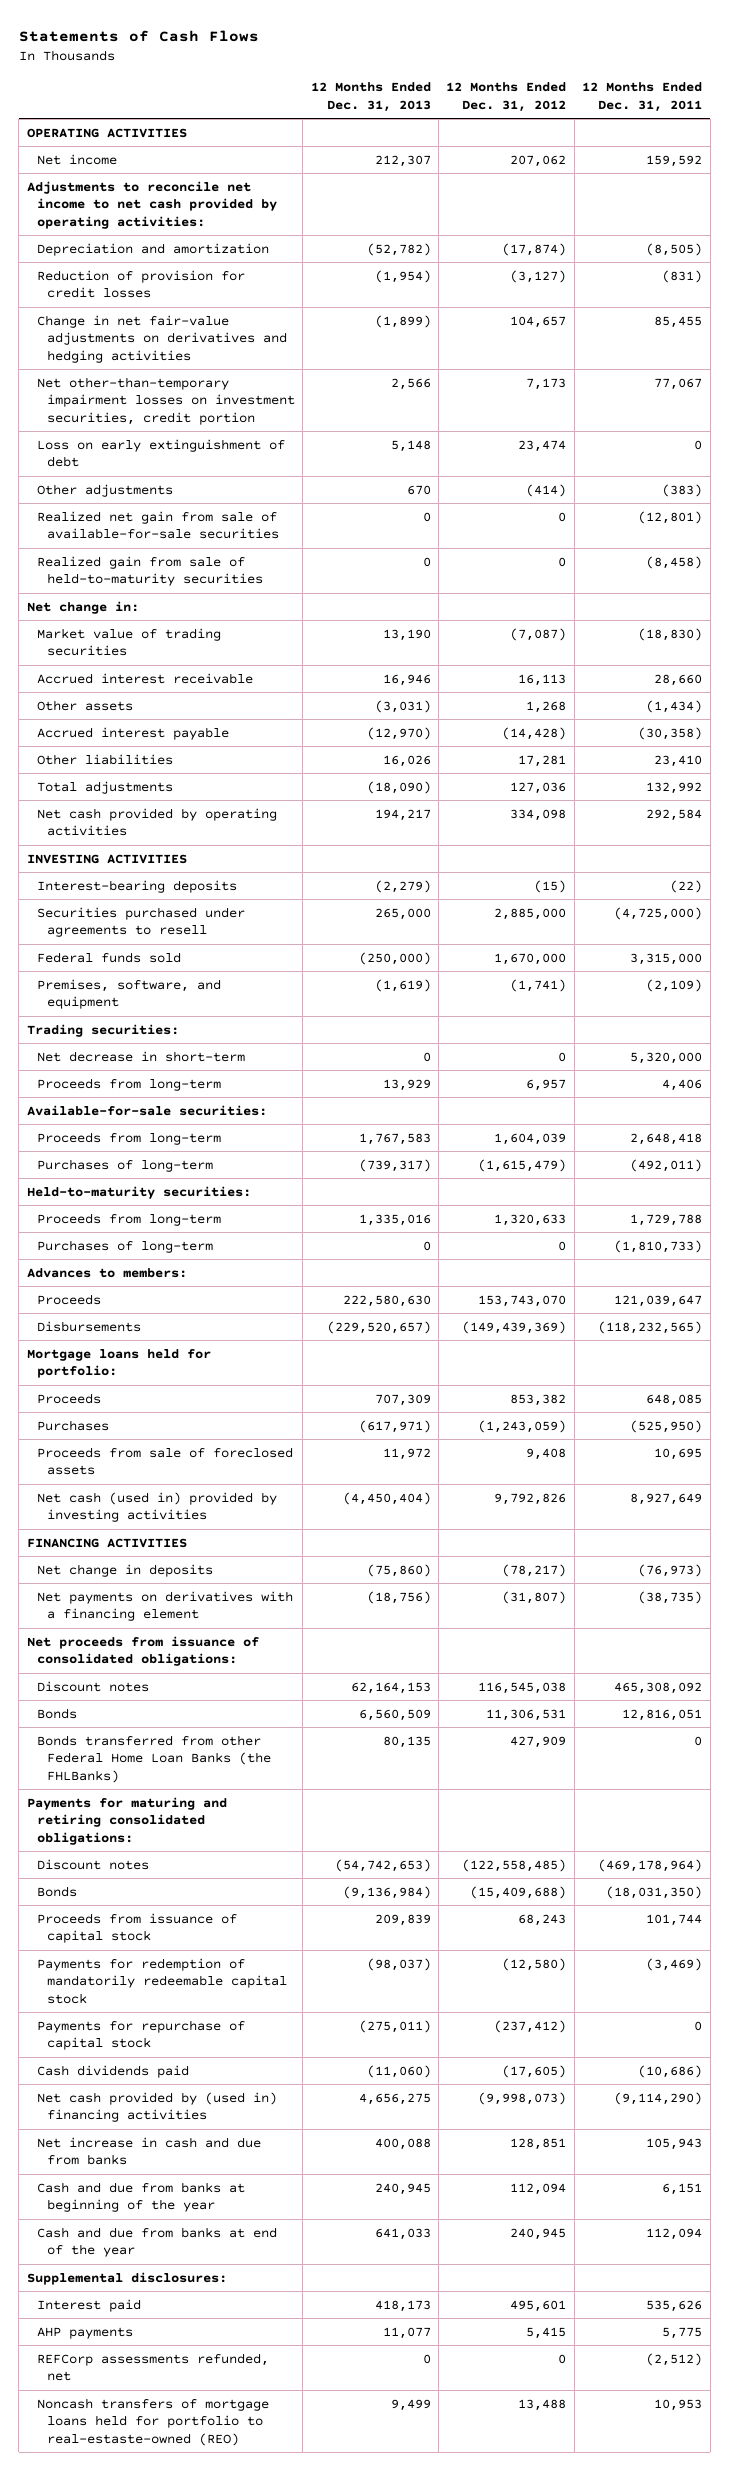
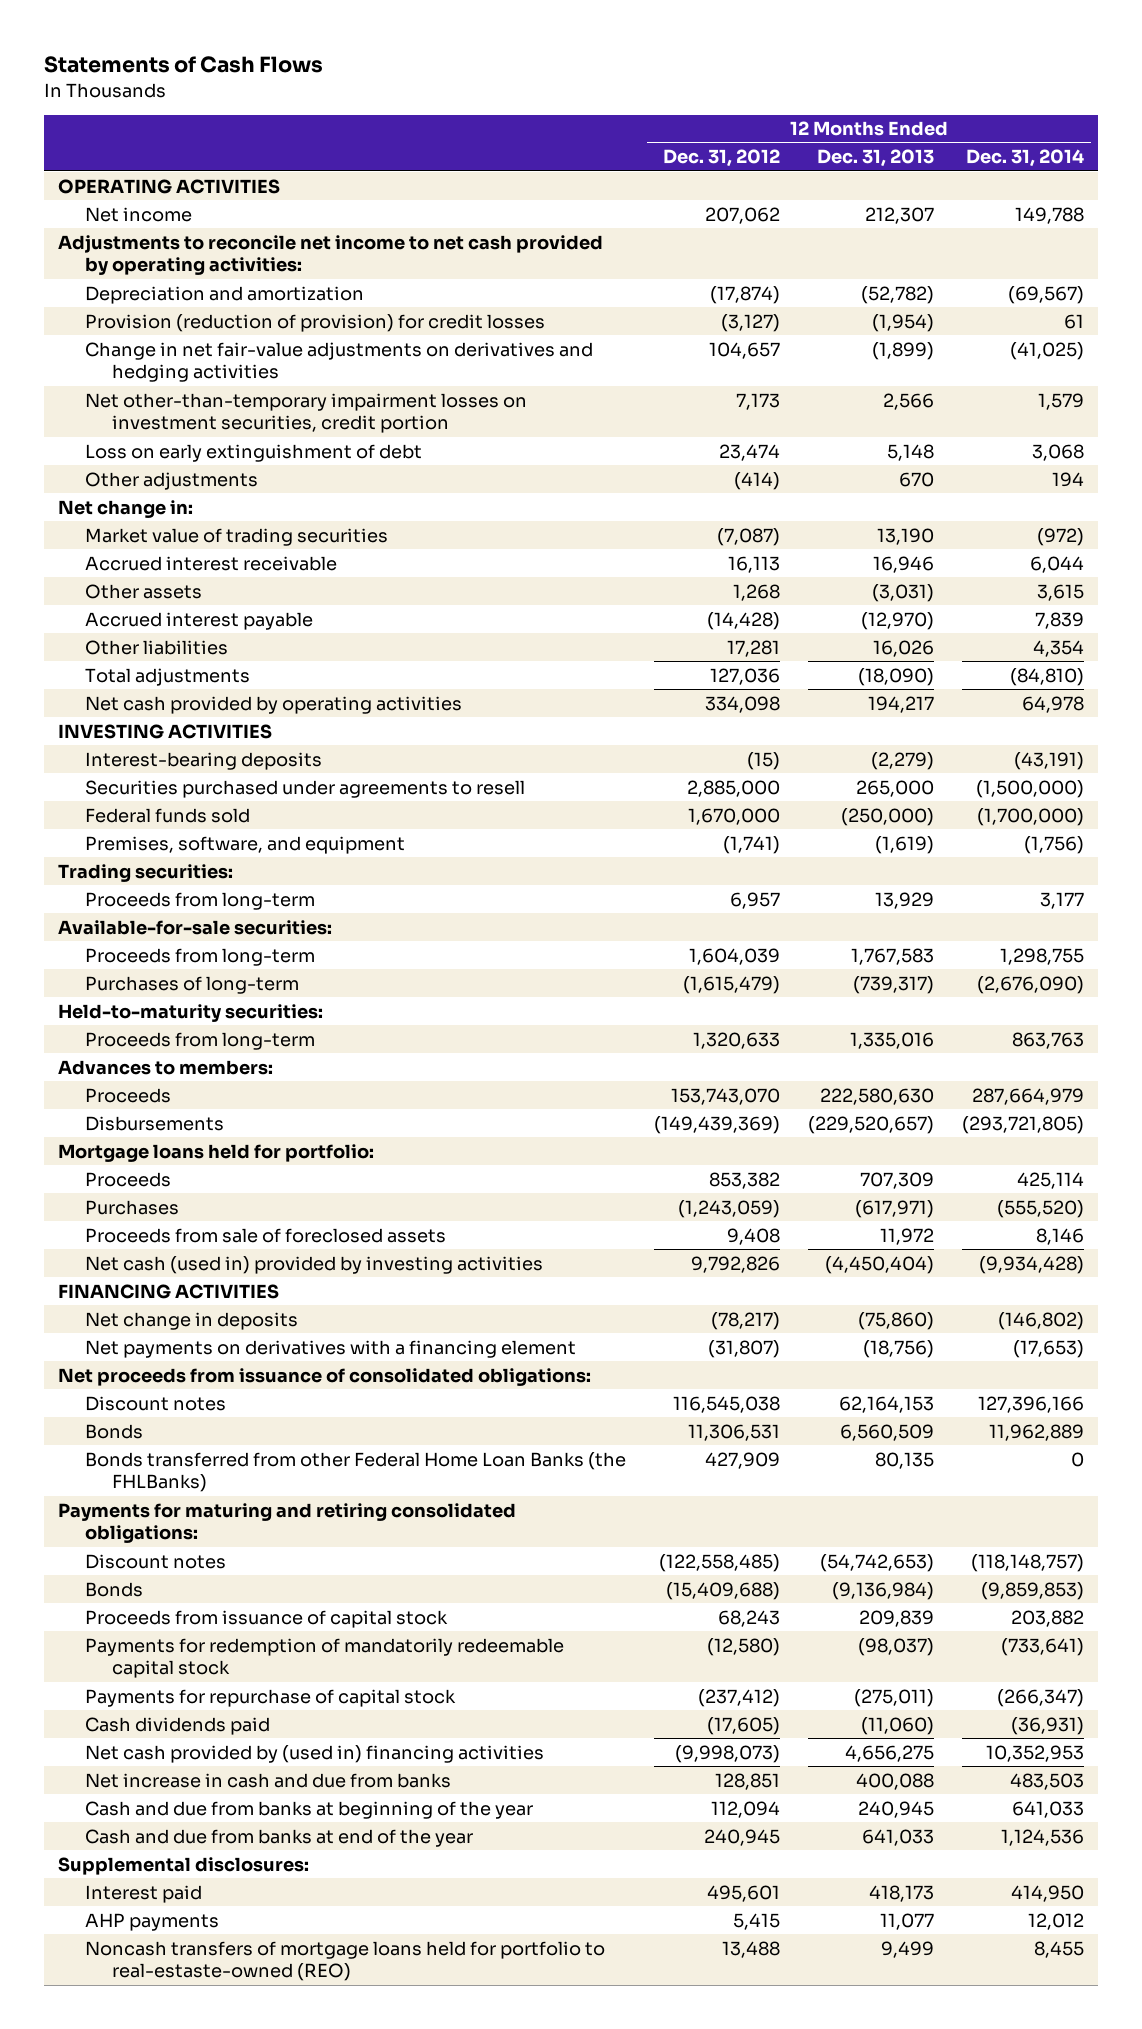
[582,82,703,112] 12 Months Ended Dec. 31, 2011 -> none
none -> [965,149,1084,168] Dec. 31, 2014
[36,269,245,299] Reduction of provision for credit losses -> [85,313,546,332] Provision (reduction of provision) for credit losses
[36,510,279,540] Realized net gain from sale of available-for-sale securities -> none
[36,555,263,587] Realized gain from sale of held-to-maturity securities -> none
[36,1050,245,1062] Net decrease in short-term -> none
[36,1239,213,1253] Purchases of long-term -> none
[36,2352,269,2382] REFCorp assessments refunded, net -> none

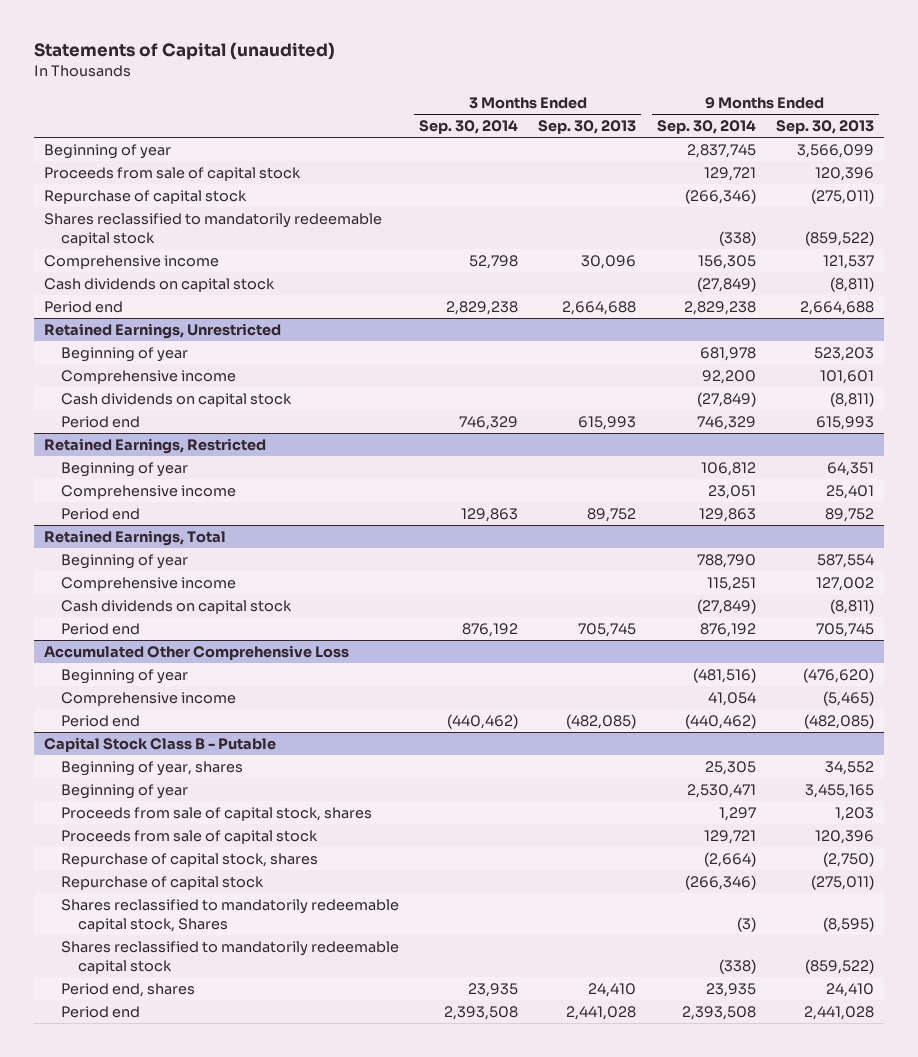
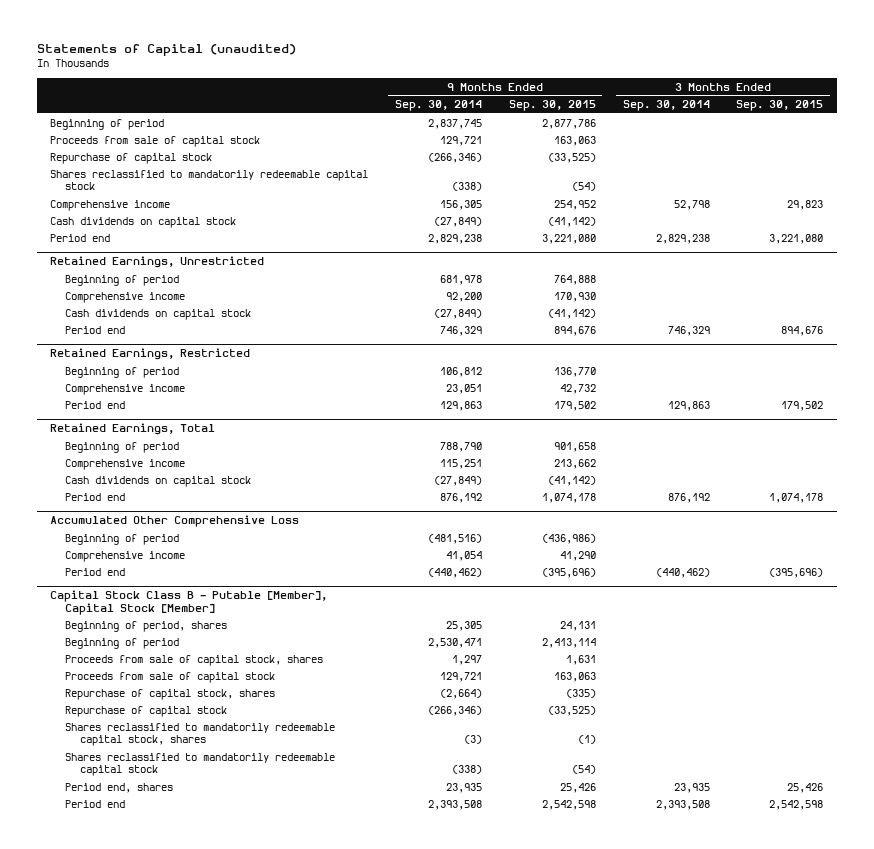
[538,120,637,135] Sep. 30, 2013 -> none
[775,120,874,135] Sep. 30, 2013 -> none
none -> [508,99,596,111] Sep. 30, 2015
none -> [736,99,824,111] Sep. 30, 2015
[43,143,171,159] Beginning of year -> [50,118,165,130] Beginning of period
[60,346,188,362] Beginning of year -> [65,274,180,286] Beginning of period
[60,461,188,477] Beginning of year -> [65,366,180,378] Beginning of period
[60,553,188,569] Beginning of year -> [65,441,180,453] Beginning of period
[60,668,188,684] Beginning of year -> [65,533,180,545] Beginning of period
[43,736,276,752] Capital Stock Class B - Putable -> [50,590,328,615] Capital Stock Class B - Putable [Member], Capital Stock [Member]
[60,760,243,776] Beginning of year, shares -> [65,620,228,632] Beginning of period, shares
[60,783,188,799] Beginning of year -> [65,637,180,649] Beginning of period
[60,898,399,933] Shares reclassified to mandatorily redeemable capital stock, Shares -> [65,722,336,747] Shares reclassified to mandatorily redeemable capital stock, shares

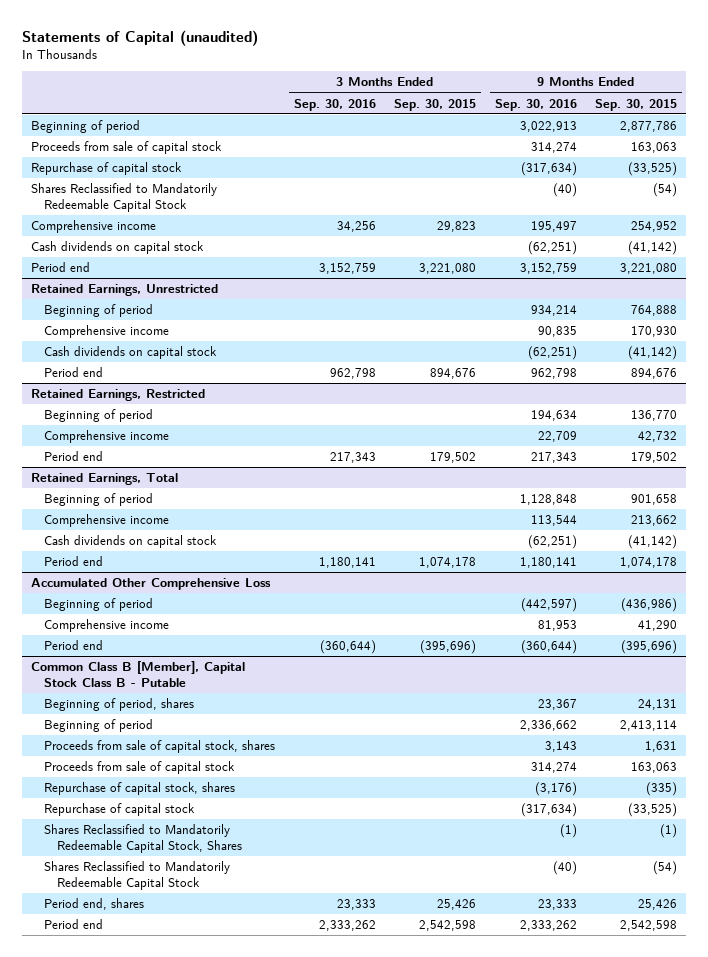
[394,99,482,111] Sep. 30, 2014 -> none
[622,99,710,111] Sep. 30, 2014 -> none
none -> [293,98,376,111] Sep. 30, 2016
none -> [494,98,577,111] Sep. 30, 2016
[50,169,369,191] Shares reclassified to mandatorily redeemable capital stock -> [31,183,218,212] Shares Reclassified to Mandatorily Redeemable Capital Stock
[50,590,328,615] Capital Stock Class B - Putable [Member], Capital Stock [Member] -> [31,661,246,687] Common Class B [Member], Capital Stock Class B - Putable
[65,722,336,747] Shares reclassified to mandatorily redeemable capital stock, shares -> [44,824,243,853] Shares Reclassified to Mandatorily Redeemable Capital Stock, Shares
[65,752,336,777] Shares reclassified to mandatorily redeemable capital stock -> [44,861,231,890] Shares Reclassified to Mandatorily Redeemable Capital Stock

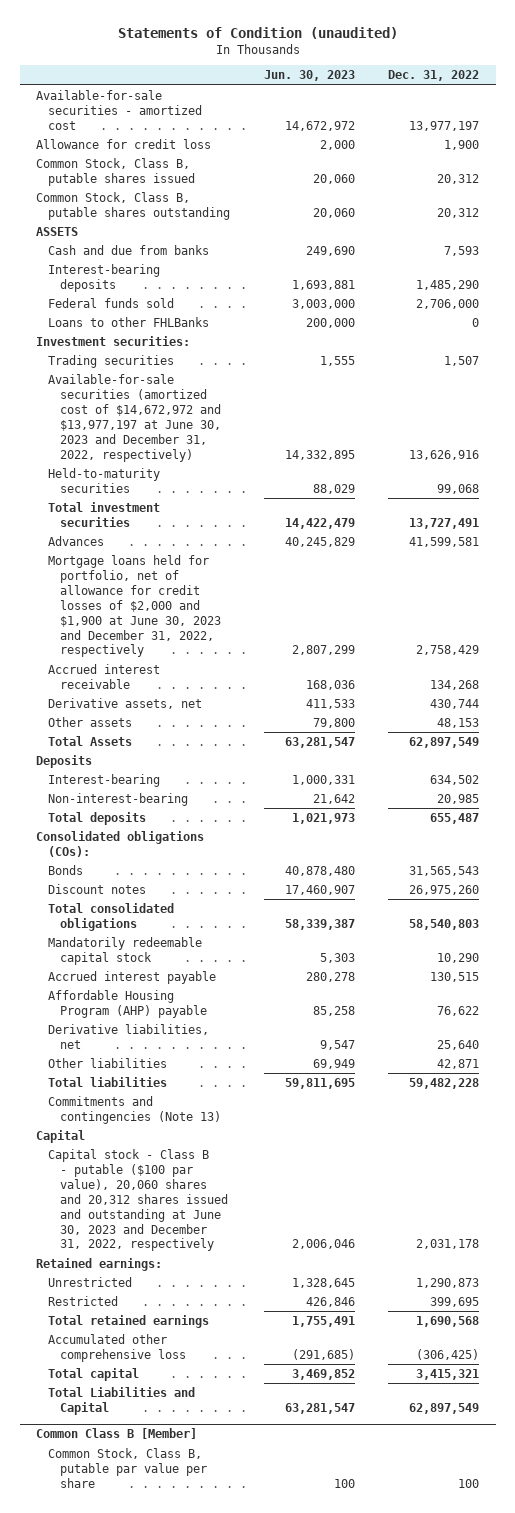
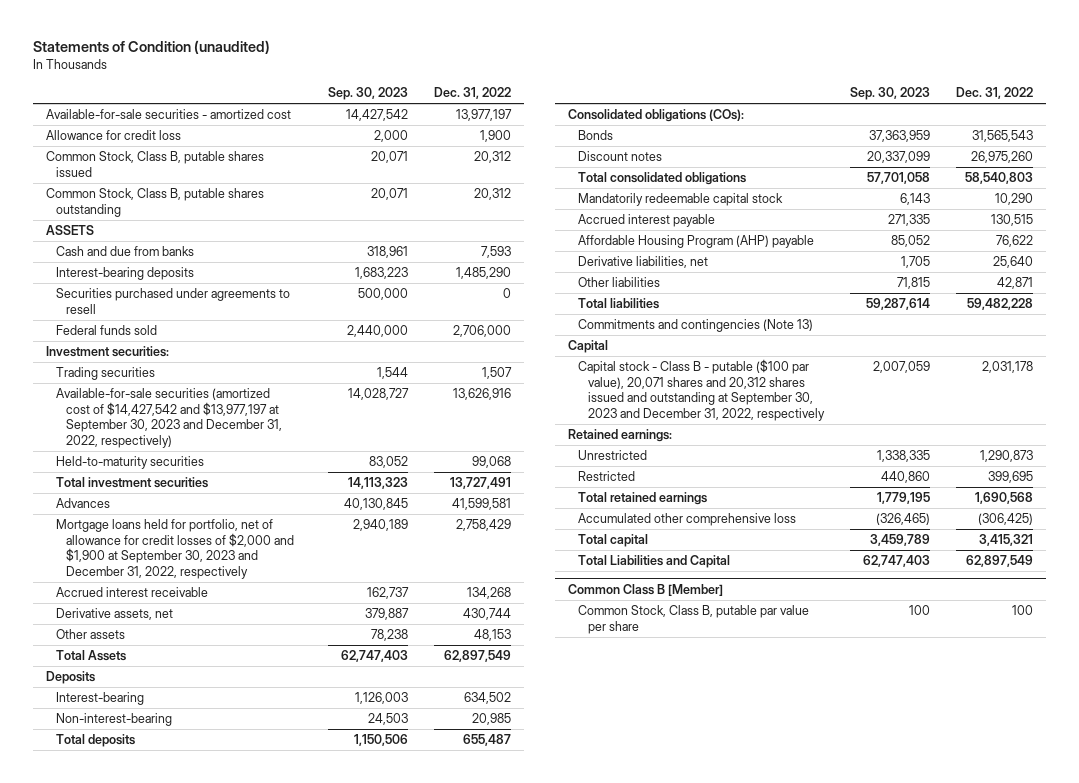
[263,70,355,82] Jun. 30, 2023 -> none
none -> [327,86,408,100] Sep. 30, 2023
none -> [55,288,290,314] Securities purchased under agreements to resell
[48,316,210,327] Loans to other FHLBanks -> none
[48,373,222,462] Available-for-sale securities (amortized cost of $14,672,972 and $13,977,197 at June 30, 2023 and December 31, 2022, respectively) -> [55,388,282,448] Available-for-sale securities (amortized cost of $14,427,542 and $13,977,197 at September 30, 2023 and December 31, 2022, respectively)
[48,554,222,658] Mortgage loans held for portfolio, net of allowance for credit losses of $2,000 and $1,900 at June 30, 2023 and December 31, 2022, respectively -> [55,519,294,579] Mortgage loans held for portfolio, net of allowance for credit losses of $2,000 and $1,900 at September 30, 2023 and December 31, 2022, respectively
[48,1148,229,1252] Capital stock - Class B - putable ($100 par value), 20,060 shares and 20,312 shares issued and outstanding at June 30, 2023 and December 31, 2022, respectively -> [578,359,826,421] Capital stock - Class B - putable ($100 par value), 20,071 shares and 20,312 shares issued and outstanding at September 30, 2023 and December 31, 2022, respectively

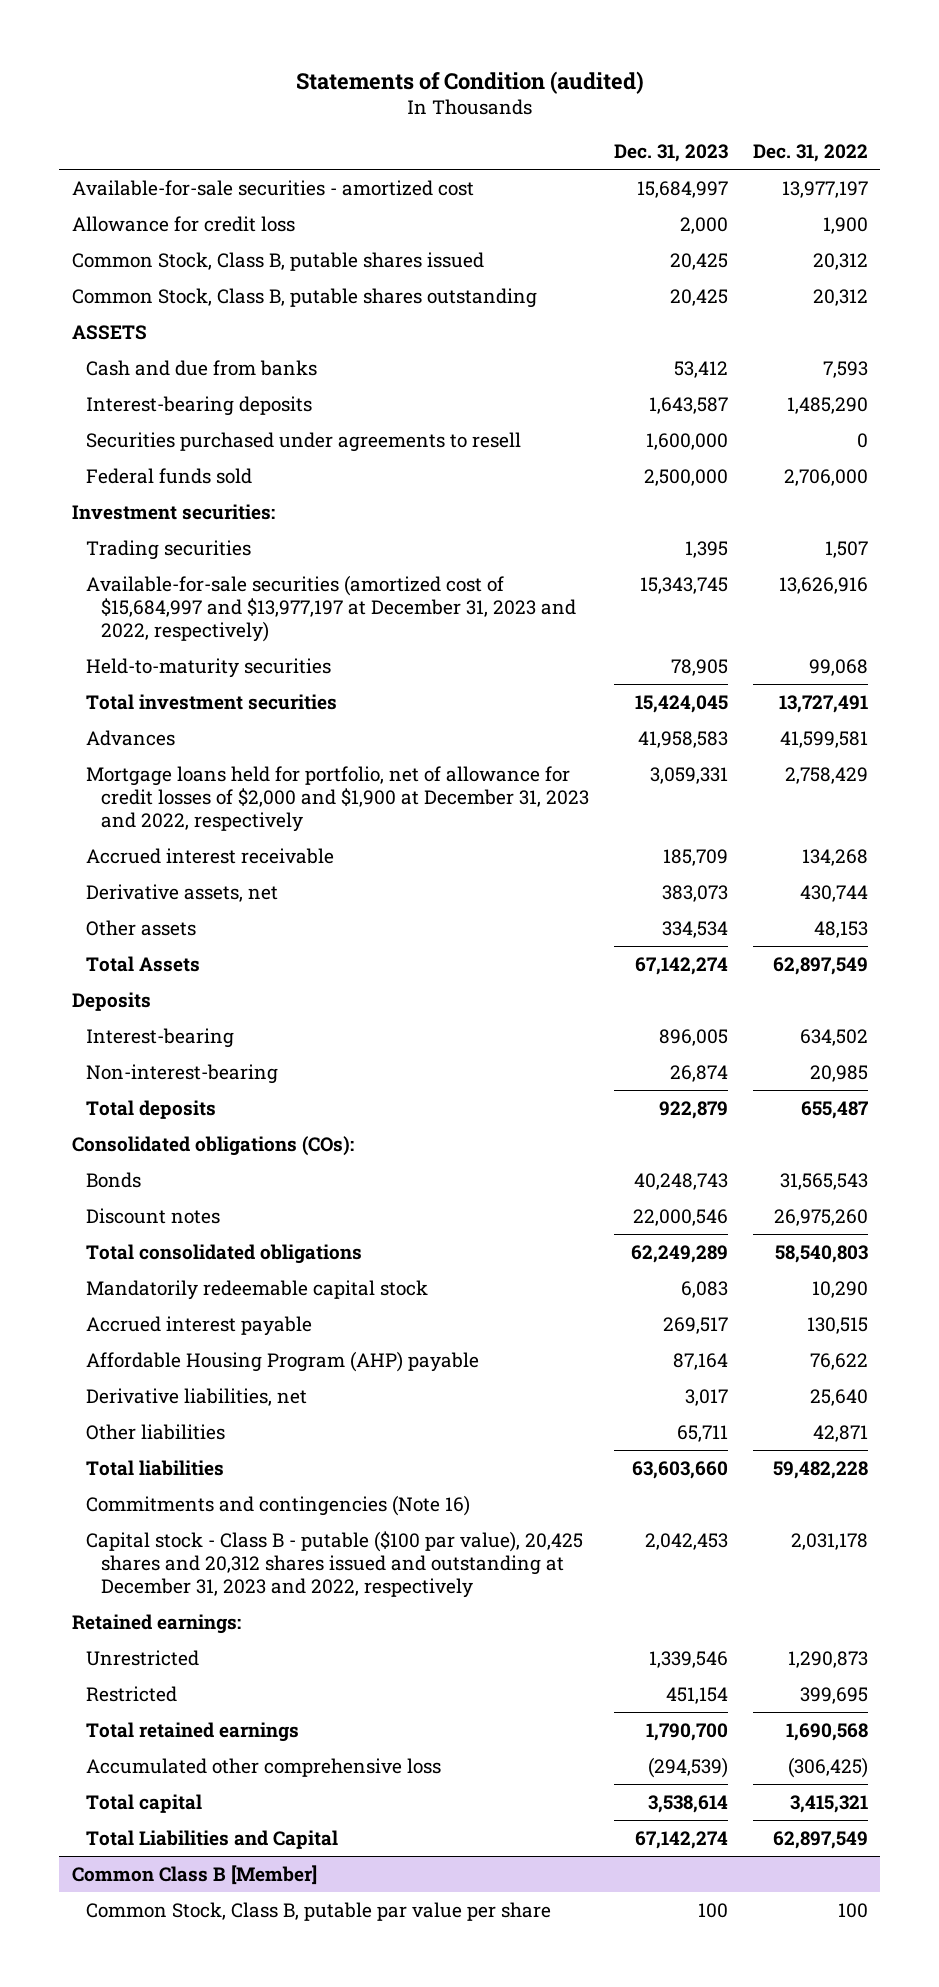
[32,40,270,55] Statements of Condition (unaudited) -> [295,70,644,94] Statements of Condition (audited)
[327,86,408,100] Sep. 30, 2023 -> none
none -> [613,144,728,163] Dec. 31, 2023
[55,388,282,448] Available-for-sale securities (amortized cost of $14,427,542 and $13,977,197 at September 30, 2023 and December 31, 2022, respectively) -> [86,574,576,642] Available-for-sale securities (amortized cost of $15,684,997 and $13,977,197 at December 31, 2023 and 2022, respectively)
[55,519,294,579] Mortgage loans held for portfolio, net of allowance for credit losses of $2,000 and $1,900 at September 30, 2023 and December 31, 2022, respectively -> [86,765,589,832] Mortgage loans held for portfolio, net of allowance for credit losses of $2,000 and $1,900 at December 31, 2023 and 2022, respectively
[567,340,608,354] Capital -> none
[578,319,814,333] Commitments and contingencies (Note 13) -> [86,1494,471,1516] Commitments and contingencies (Note 16)
[578,359,826,421] Capital stock - Class B - putable ($100 par value), 20,071 shares and 20,312 shares issued and outstanding at September 30, 2023 and December 31, 2022, respectively -> [86,1530,584,1598] Capital stock - Class B - putable ($100 par value), 20,425 shares and 20,312 shares issued and outstanding at December 31, 2023 and 2022, respectively

